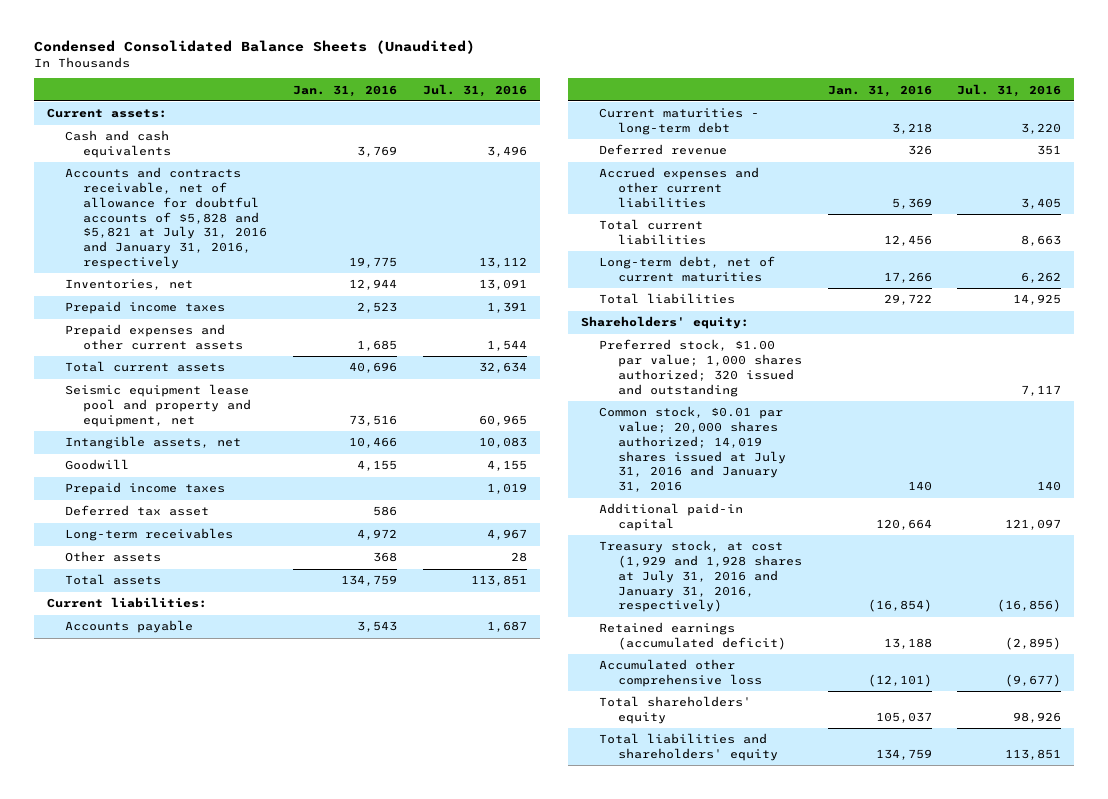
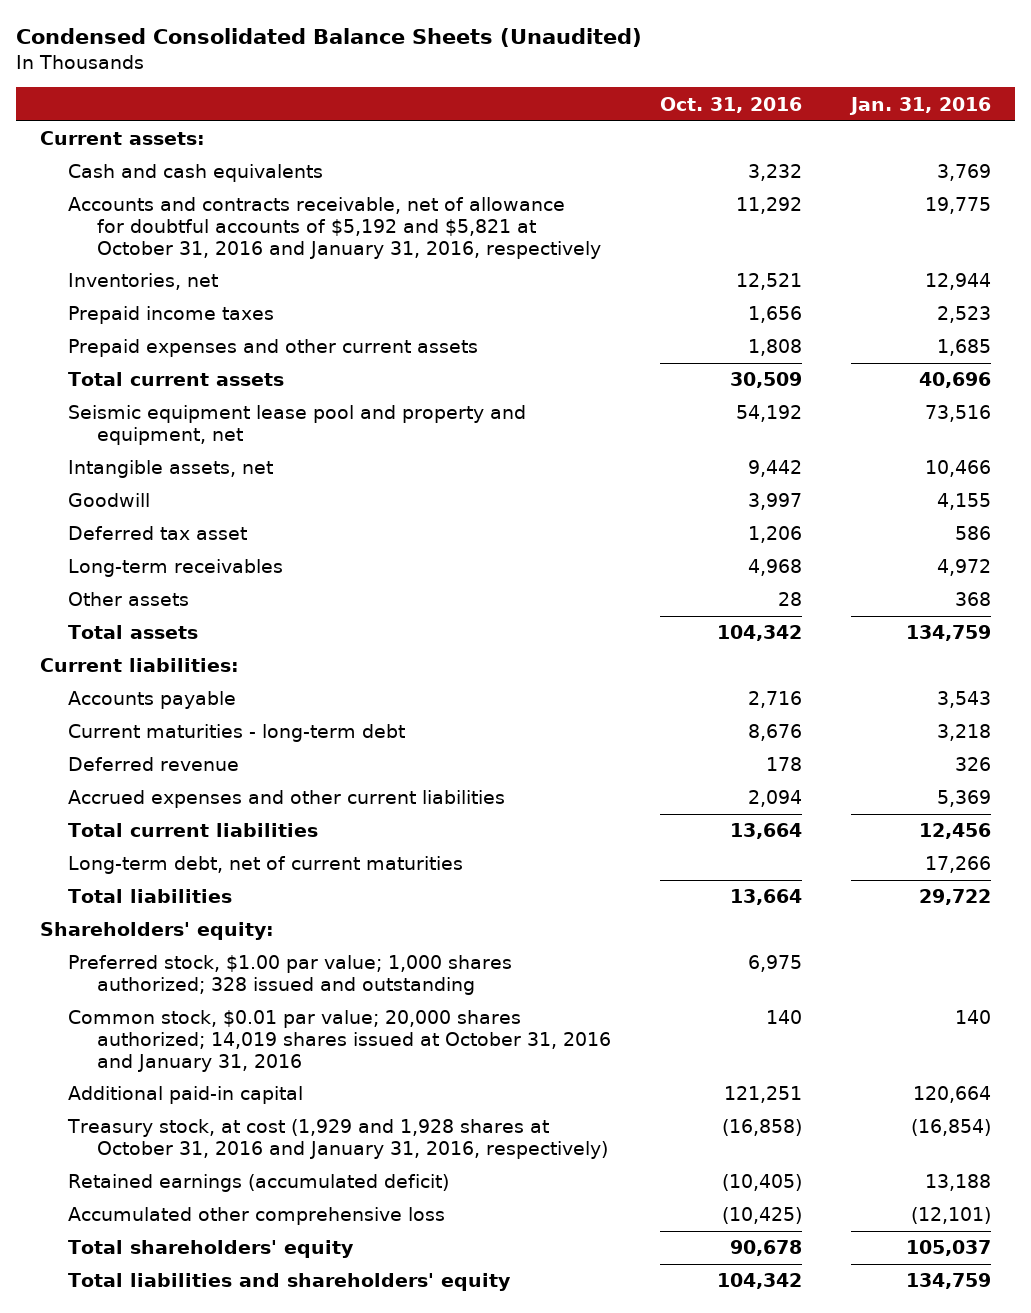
[422,83,527,97] Jul. 31, 2016 -> none
none -> [659,96,802,113] Oct. 31, 2016
[64,167,268,269] Accounts and contracts receivable, net of allowance for doubtful accounts of $5,828 and $5,821 at July 31, 2016 and January 31, 2016, respectively -> [68,197,601,259] Accounts and contracts receivable, net of allowance for doubtful accounts of $5,192 and $5,821 at October 31, 2016 and January 31, 2016, respectively
[64,482,225,496] Prepaid income taxes -> none
[599,339,802,397] Preferred stock, $1.00 par value; 1,000 shares authorized; 320 issued and outstanding -> [68,955,513,995] Preferred stock, $1.00 par value; 1,000 shares authorized; 328 issued and outstanding
[599,406,786,493] Common stock, $0.01 par value; 20,000 shares authorized; 14,019 shares issued at July 31, 2016 and January 31, 2016 -> [68,1010,611,1072] Common stock, $0.01 par value; 20,000 shares authorized; 14,019 shares issued at October 31, 2016 and January 31, 2016
[599,540,802,613] Treasury stock, at cost (1,929 and 1,928 shares at July 31, 2016 and January 31, 2016, respectively) -> [67,1119,608,1159] Treasury stock, at cost (1,929 and 1,928 shares at October 31, 2016 and January 31, 2016, respectively)

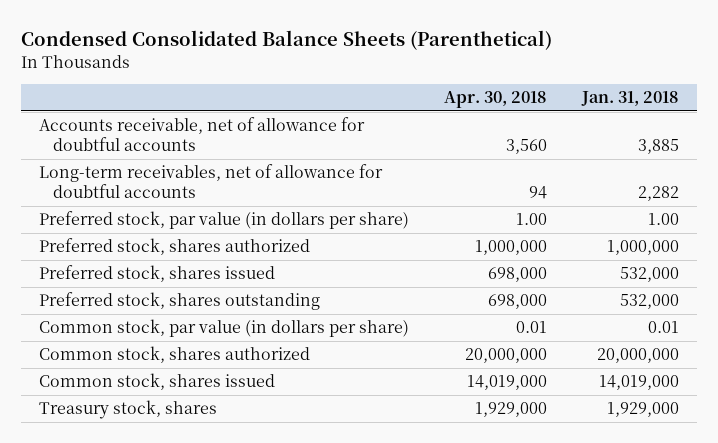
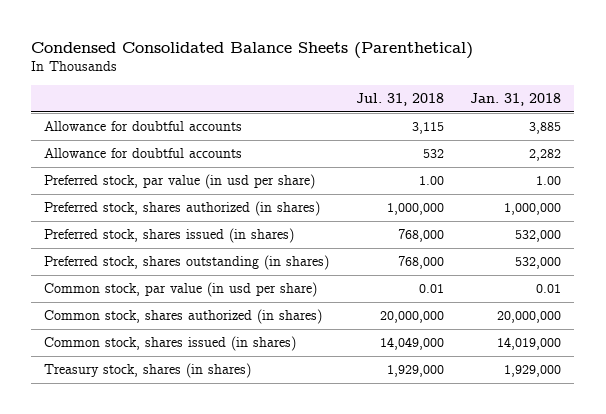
[443,91,547,109] Apr. 30, 2018 -> none
none -> [355,93,444,107] Jul. 31, 2018
[38,117,365,152] Accounts receivable, net of allowance for doubtful accounts -> [44,121,243,132] Allowance for doubtful accounts
[38,164,383,199] Long-term receivables, net of allowance for doubtful accounts -> [44,148,243,159] Allowance for doubtful accounts
[38,211,409,230] Preferred stock, par value (in dollars per share) -> [44,174,316,190] Preferred stock, par value (in usd per share)
[38,238,310,256] Preferred stock, shares authorized -> [44,201,321,217] Preferred stock, shares authorized (in shares)
[38,265,275,283] Preferred stock, shares issued -> [44,228,295,244] Preferred stock, shares issued (in shares)
[38,292,320,311] Preferred stock, shares outstanding -> [44,255,330,271] Preferred stock, shares outstanding (in shares)
[38,319,409,338] Common stock, par value (in dollars per share) -> [44,282,318,298] Common stock, par value (in usd per share)
[38,346,310,364] Common stock, shares authorized -> [44,309,323,325] Common stock, shares authorized (in shares)
[38,373,275,391] Common stock, shares issued -> [44,336,297,352] Common stock, shares issued (in shares)
[38,400,217,420] Treasury stock, shares -> [44,363,252,379] Treasury stock, shares (in shares)

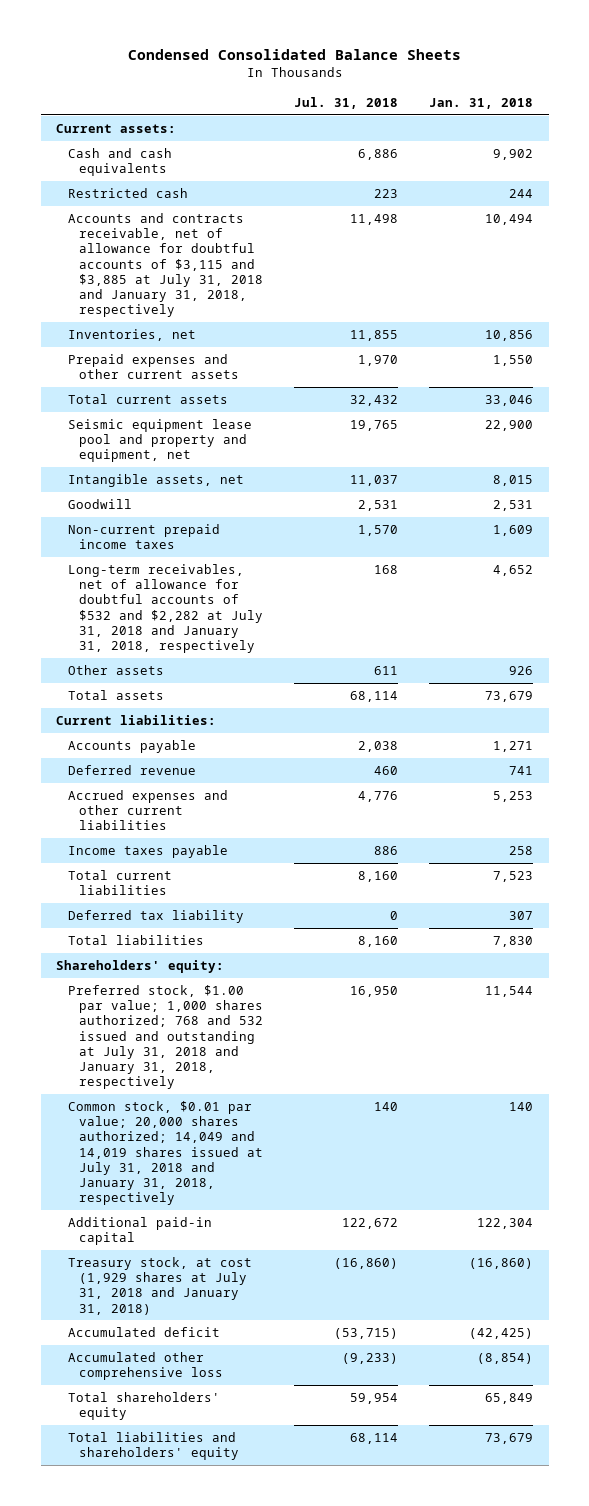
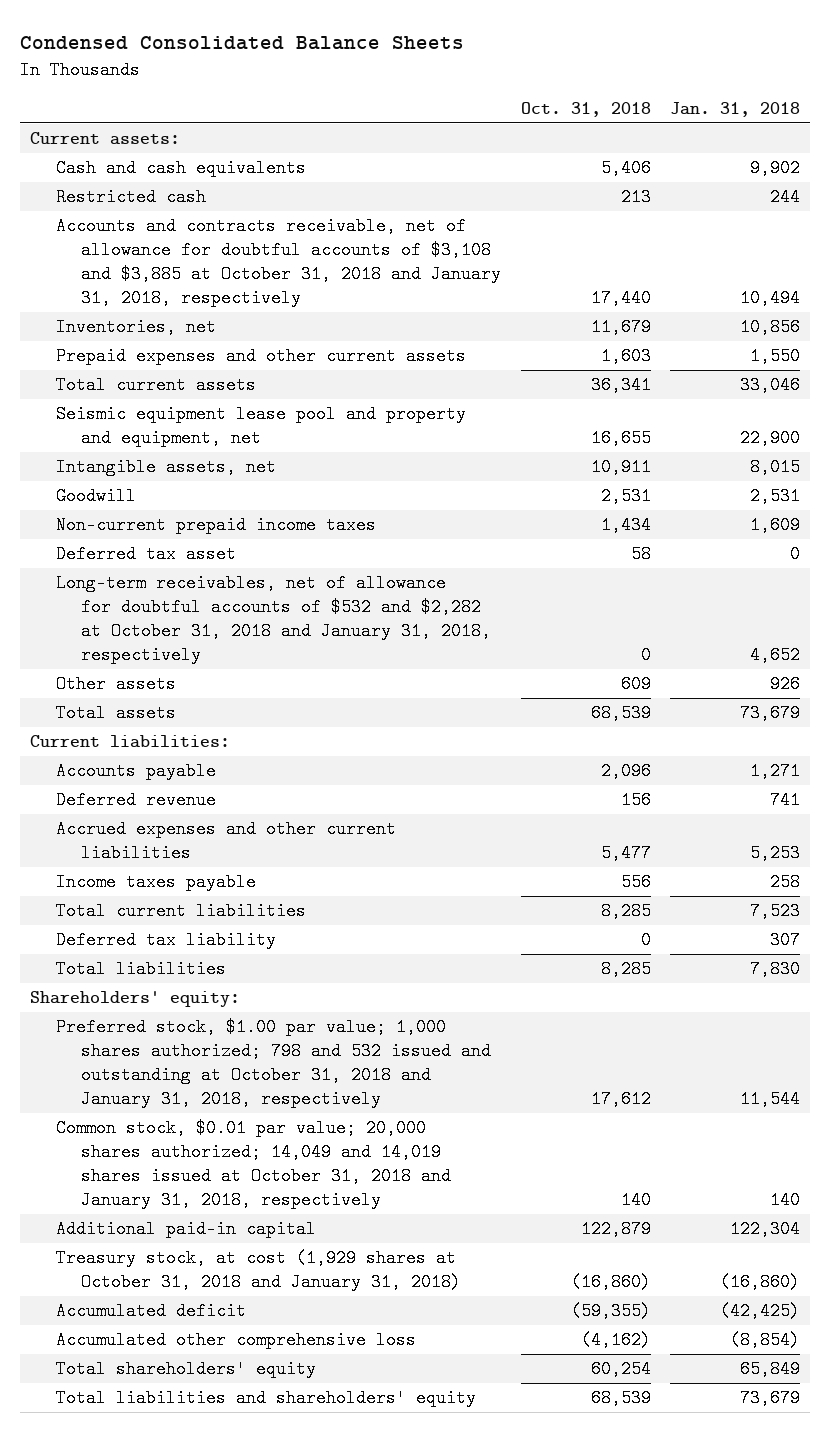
[294,96,399,109] Jul. 31, 2018 -> none
none -> [520,102,651,118] Oct. 31, 2018
[67,212,264,318] Accounts and contracts receivable, net of allowance for doubtful accounts of $3,115 and $3,885 at July 31, 2018 and January 31, 2018, respectively -> [55,217,502,307] Accounts and contracts receivable, net of allowance for doubtful accounts of $3,108 and $3,885 at October 31, 2018 and January 31, 2018, respectively
none -> [55,545,236,564] Deferred tax asset
[67,563,264,654] Long-term receivables, net of allowance for doubtful accounts of $532 and $2,282 at July 31, 2018 and January 31, 2018, respectively -> [55,574,492,664] Long-term receivables, net of allowance for doubtful accounts of $532 and $2,282 at October 31, 2018 and January 31, 2018, respectively
[67,984,264,1090] Preferred stock, $1.00 par value; 1,000 shares authorized; 768 and 532 issued and outstanding at July 31, 2018 and January 31, 2018, respectively -> [55,1018,492,1108] Preferred stock, $1.00 par value; 1,000 shares authorized; 798 and 532 issued and outstanding at October 31, 2018 and January 31, 2018, respectively
[67,1100,264,1206] Common stock, $0.01 par value; 20,000 shares authorized; 14,049 and 14,019 shares issued at July 31, 2018 and January 31, 2018, respectively -> [55,1119,452,1209] Common stock, $0.01 par value; 20,000 shares authorized; 14,049 and 14,019 shares issued at October 31, 2018 and January 31, 2018, respectively
[67,1256,252,1315] Treasury stock, at cost (1,929 shares at July 31, 2018 and January 31, 2018) -> [55,1249,462,1292] Treasury stock, at cost (1,929 shares at October 31, 2018 and January 31, 2018)

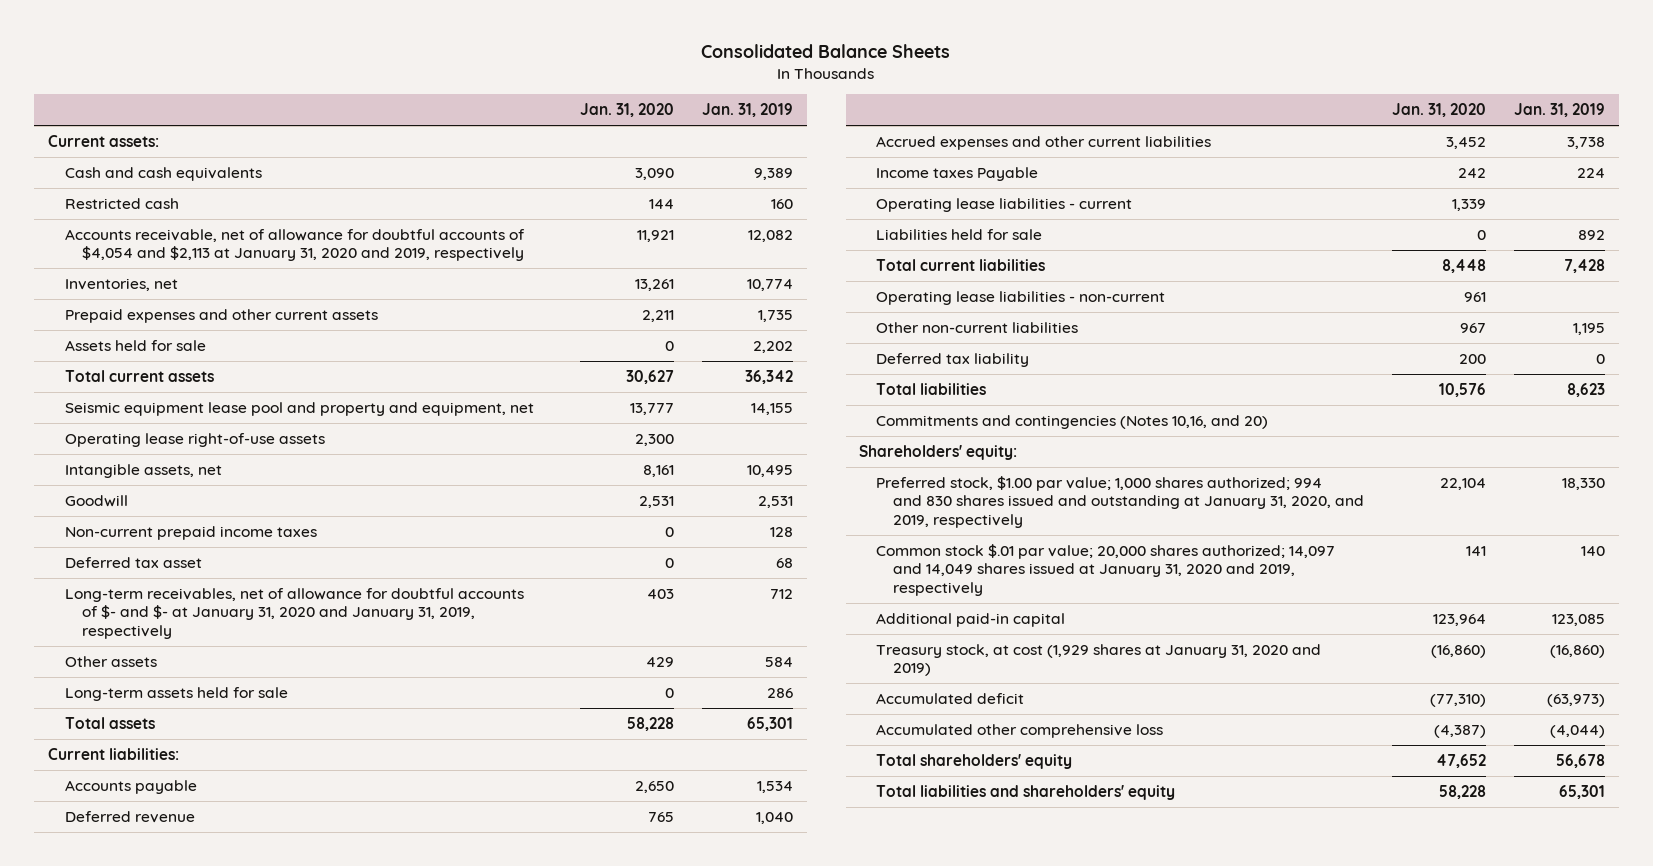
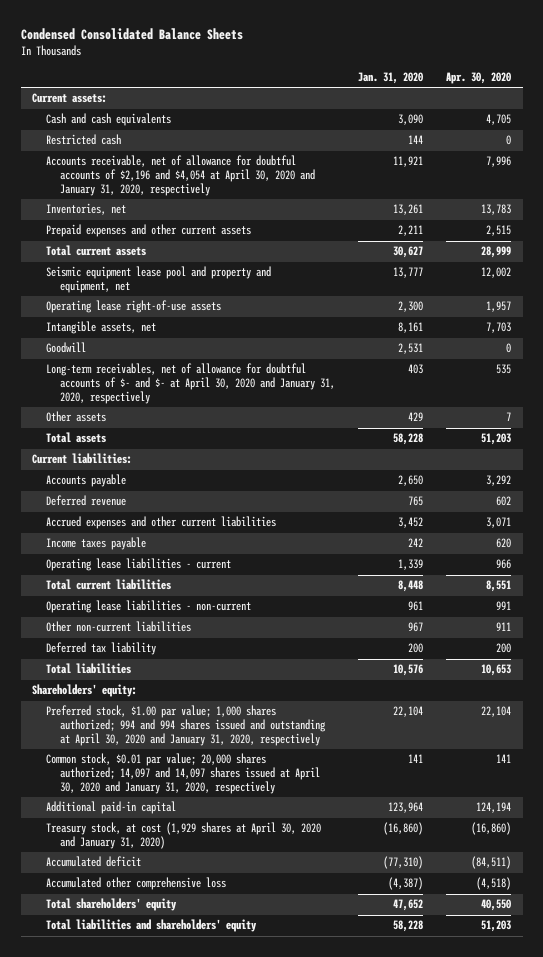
[701,44,951,59] Consolidated Balance Sheets -> [20,27,243,40] Condensed Consolidated Balance Sheets
[702,103,794,118] Jan. 31, 2019 -> none
none -> [446,72,512,85] Apr. 30, 2020
[64,228,525,262] Accounts receivable, net of allowance for doubtful accounts of $4,054 and $2,113 at January 31, 2020 and 2019, respectively -> [46,155,316,196] Accounts receivable, net of allowance for doubtful accounts of $2,196 and $4,054 at April 30, 2020 and January 31, 2020, respectively
[64,339,206,351] Assets held for sale -> none
[64,525,317,540] Non-current prepaid income taxes -> none
[64,556,202,568] Deferred tax asset -> none
[64,587,524,639] Long-term receivables, net of allowance for doubtful accounts of $- and $- at January 31, 2020 and January 31, 2019, respectively -> [46,363,336,404] Long-term receivables, net of allowance for doubtful accounts of $- and $- at April 30, 2020 and January 31, 2020, respectively
[64,686,288,701] Long-term assets held for sale -> none
[876,166,1039,181] Income taxes Payable -> [46,537,147,551] Income taxes payable
[876,228,1043,240] Liabilities held for sale -> none
[876,414,1269,429] Commitments and contingencies (Notes 10,16, and 20) -> none
[876,475,1365,528] Preferred stock, $1.00 par value; 1,000 shares authorized; 994 and 830 shares issued and outstanding at January 31, 2020, and 2019, respectively -> [46,705,327,746] Preferred stock, $1.00 par value; 1,000 shares authorized; 994 and 994 shares issued and outstanding at April 30, 2020 and January 31, 2020, respectively
[876,543,1336,596] Common stock $.01 par value; 20,000 shares authorized; 14,097 and 14,049 shares issued at January 31, 2020 and 2019, respectively -> [46,753,321,794] Common stock, $0.01 par value; 20,000 shares authorized; 14,097 and 14,097 shares issued at April 30, 2020 and January 31, 2020, respectively
[876,643,1322,677] Treasury stock, at cost (1,929 shares at January 31, 2020 and 2019) -> [46,822,322,850] Treasury stock, at cost (1,929 shares at April 30, 2020 and January 31, 2020)

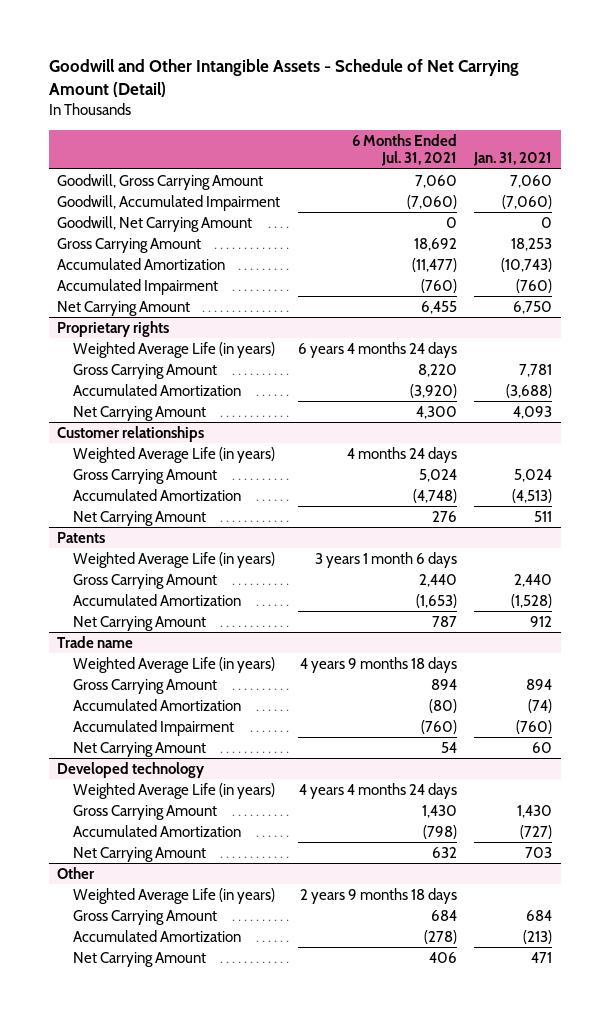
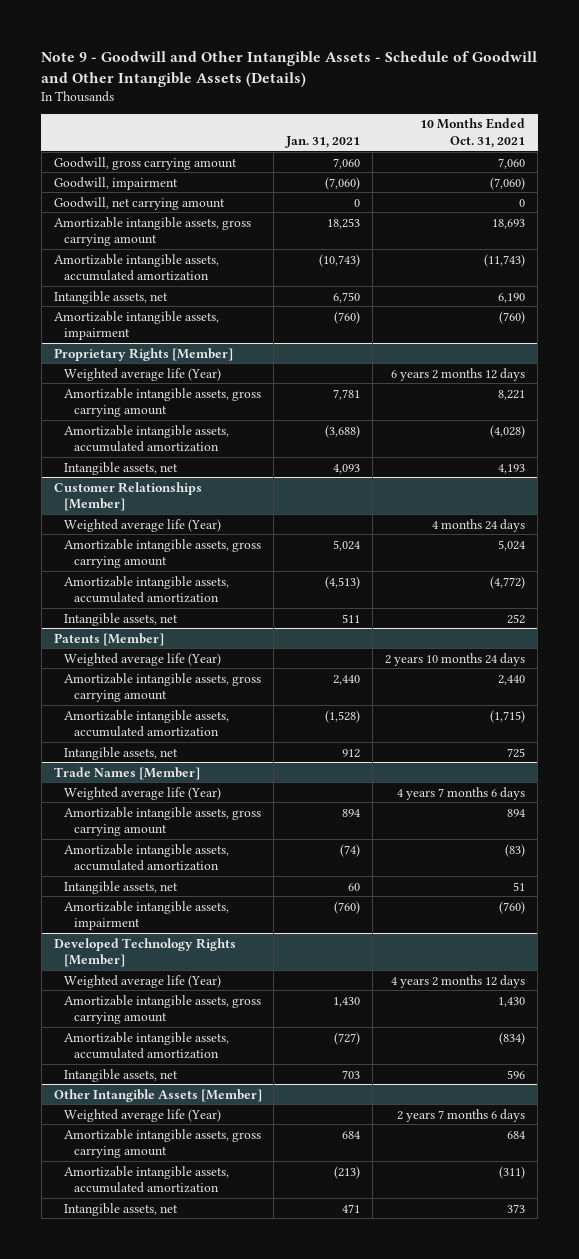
[48,58,519,98] Goodwill and Other Intangible Assets - Schedule of Net Carrying Amount (Detail) -> [41,50,538,87] Note 9 - Goodwill and Other Intangible Assets - Schedule of Goodwill and Other Intangible Assets (Details)
[351,134,457,167] 6 Months Ended Jul. 31, 2021 -> none
none -> [420,118,526,148] 10 Months Ended Oct. 31, 2021
[57,278,219,295] Accumulated Impairment -> none
[72,719,234,736] Accumulated Impairment -> none
[57,173,264,190] Goodwill, Gross Carrying Amount -> [53,156,237,170] Goodwill, gross carrying amount
[57,194,281,211] Goodwill, Accumulated Impairment -> [53,176,178,190] Goodwill, impairment
[57,215,253,232] Goodwill, Net Carrying Amount -> [53,196,225,210] Goodwill, net carrying amount
[57,237,202,253] Gross Carrying Amount -> [53,216,251,247] Amortizable intangible assets, gross carrying amount
[57,257,226,270] Accumulated Amortization -> [53,253,219,282] Amortizable intangible assets, accumulated amortization
[57,300,191,316] Net Carrying Amount -> [53,290,168,304] Intangible assets, net
none -> [53,310,219,341] Amortizable intangible assets, impairment
[57,320,170,337] Proprietary rights -> [53,347,233,361] Proprietary Rights [Member]
[72,341,275,358] Weighted Average Life (in years) -> [63,367,221,381] Weighted average life (Year)
[72,363,217,379] Gross Carrying Amount -> [63,387,261,418] Amortizable intangible assets, gross carrying amount
[72,383,241,396] Accumulated Amortization -> [63,424,229,453] Amortizable intangible assets, accumulated amortization
[72,405,206,421] Net Carrying Amount -> [63,461,178,475] Intangible assets, net
[57,425,205,442] Customer relationships -> [53,481,202,512] Customer Relationships [Member]
[72,446,275,463] Weighted Average Life (in years) -> [63,518,221,532] Weighted average life (Year)
[72,468,217,484] Gross Carrying Amount -> [63,538,261,569] Amortizable intangible assets, gross carrying amount
[72,488,241,501] Accumulated Amortization -> [63,575,229,604] Amortizable intangible assets, accumulated amortization
[72,510,206,526] Net Carrying Amount -> [63,612,178,626] Intangible assets, net
[57,531,106,543] Patents -> [53,632,164,646] Patents [Member]
[72,551,275,568] Weighted Average Life (in years) -> [63,652,221,666] Weighted average life (Year)
[72,573,217,589] Gross Carrying Amount -> [63,672,261,703] Amortizable intangible assets, gross carrying amount
[72,593,241,606] Accumulated Amortization -> [63,709,229,738] Amortizable intangible assets, accumulated amortization
[72,615,206,631] Net Carrying Amount -> [63,746,178,760] Intangible assets, net
[57,635,134,648] Trade name -> [53,766,200,780] Trade Names [Member]
[72,656,275,673] Weighted Average Life (in years) -> [63,786,221,800] Weighted average life (Year)
[72,678,217,694] Gross Carrying Amount -> [63,806,261,837] Amortizable intangible assets, gross carrying amount
[72,698,241,711] Accumulated Amortization -> [63,843,229,872] Amortizable intangible assets, accumulated amortization
[72,741,206,757] Net Carrying Amount -> [63,880,178,894] Intangible assets, net
none -> [63,900,229,931] Amortizable intangible assets, impairment
[57,761,206,778] Developed technology -> [53,937,236,968] Developed Technology Rights [Member]
[72,782,275,799] Weighted Average Life (in years) -> [63,974,221,988] Weighted average life (Year)
[72,804,217,820] Gross Carrying Amount -> [63,994,261,1025] Amortizable intangible assets, gross carrying amount
[72,824,241,837] Accumulated Amortization -> [63,1031,229,1060] Amortizable intangible assets, accumulated amortization
[72,846,206,862] Net Carrying Amount -> [63,1068,178,1082] Intangible assets, net
[57,866,96,879] Other -> [53,1088,262,1102] Other Intangible Assets [Member]
[72,887,275,904] Weighted Average Life (in years) -> [63,1108,221,1122] Weighted average life (Year)
[72,909,217,925] Gross Carrying Amount -> [63,1128,261,1159] Amortizable intangible assets, gross carrying amount
[72,929,241,942] Accumulated Amortization -> [63,1165,229,1194] Amortizable intangible assets, accumulated amortization
[72,951,206,967] Net Carrying Amount -> [63,1202,178,1216] Intangible assets, net

